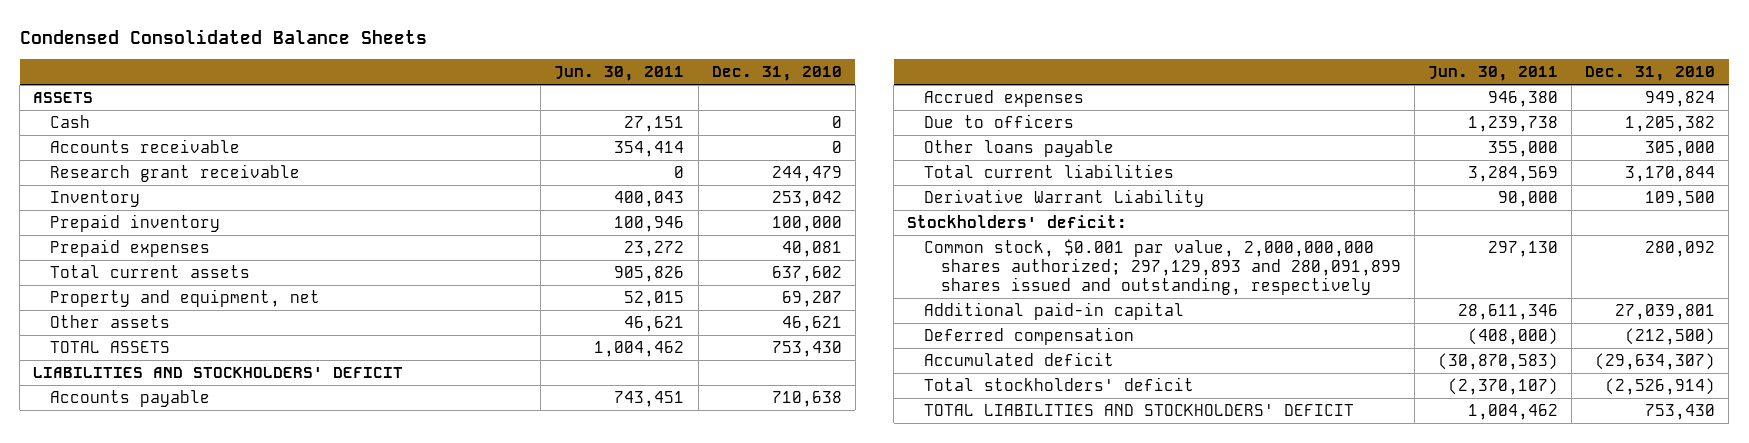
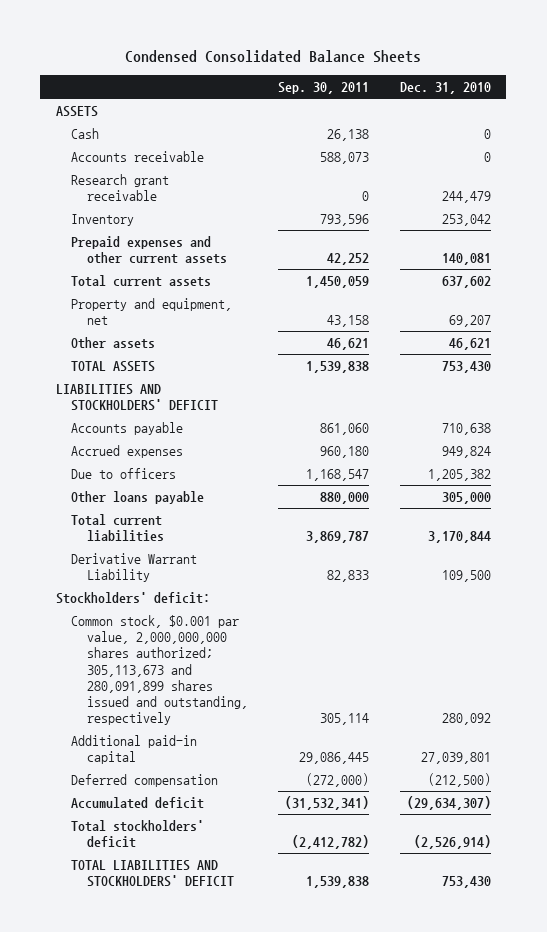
[554,65,685,81] Jun. 30, 2011 -> none
none -> [278,82,370,95] Sep. 30, 2011
[50,213,221,232] Prepaid inventory -> none
[50,238,211,257] Prepaid expenses -> [71,235,227,265] Prepaid expenses and other current assets
[781,240,842,257] 40,081 -> [441,253,491,266] 140,081
[924,238,1402,296] Common stock, $0.001 par value, 2,000,000,000 shares authorized; 297,129,893 and 280,091,899 shares issued and outstanding, respectively -> [71,614,248,726] Common stock, $0.001 par value, 2,000,000,000 shares authorized; 305,113,673 and 280,091,899 shares issued and outstanding, respectively

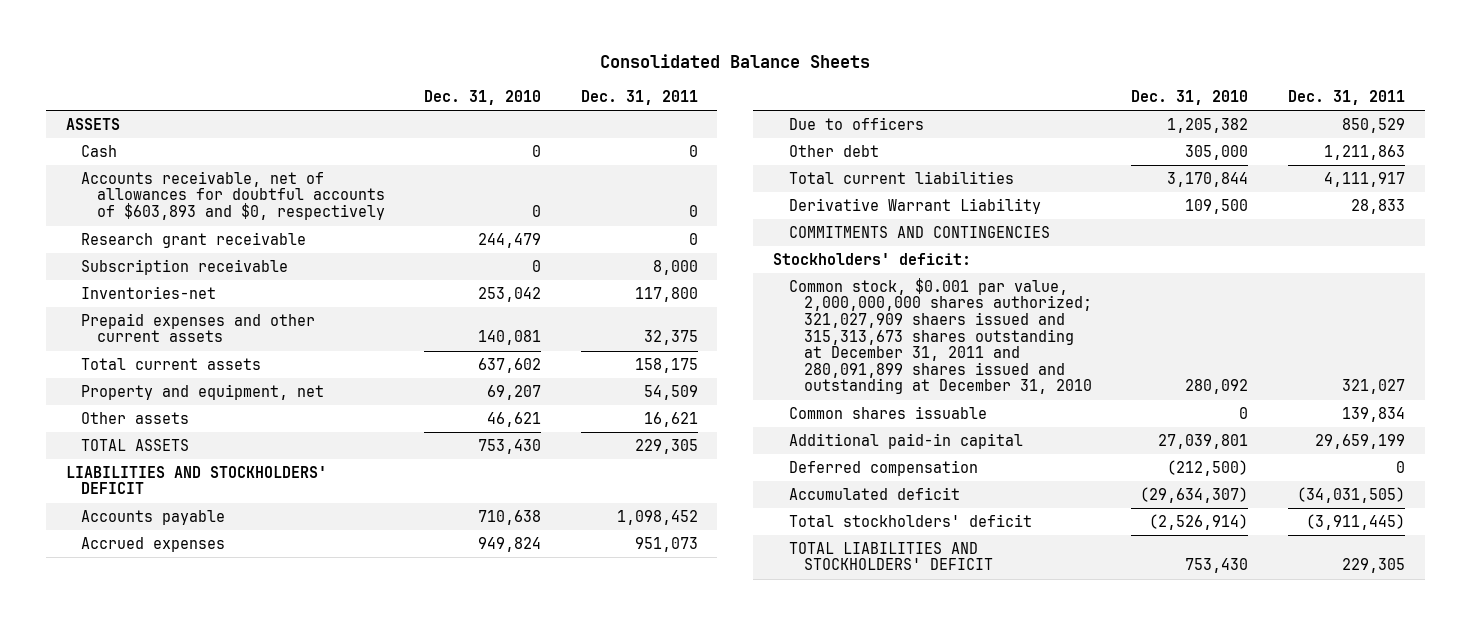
[125,50,422,64] Condensed Consolidated Balance Sheets -> [600,54,871,69] Consolidated Balance Sheets
[278,82,370,95] Sep. 30, 2011 -> none
none -> [580,89,698,105] Dec. 31, 2011
[71,150,205,162] Accounts receivable -> [81,170,385,221] Accounts receivable, net of allowances for doubtful accounts of $603,893 and $0, respectively
none -> [81,258,289,275] Subscription receivable
[71,213,135,226] Inventory -> [81,285,217,299] Inventories-net
[71,490,205,504] Other loans payable -> [788,144,879,157] Other debt
none -> [788,225,1050,238] COMMITMENTS AND CONTINGENCIES
[71,614,248,726] Common stock, $0.001 par value, 2,000,000,000 shares authorized; 305,113,673 and 280,091,899 shares issued and outstanding, respectively -> [788,277,1092,395] Common stock, $0.001 par value, 2,000,000,000 shares authorized; 321,027,909 shaers issued and 315,313,673 shares outstanding at December 31, 2011 and 280,091,899 shares issued and outstanding at December 31, 2010
none -> [788,405,987,419] Common shares issuable

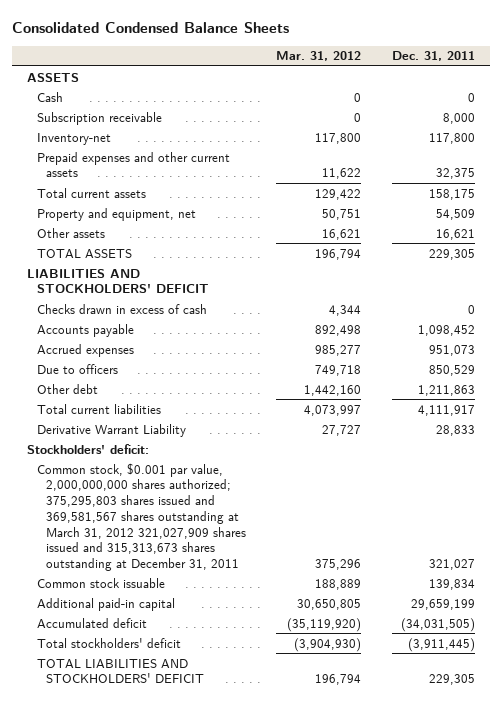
[600,54,871,69] Consolidated Balance Sheets -> [12,21,290,33] Consolidated Condensed Balance Sheets
[424,89,542,105] Dec. 31, 2010 -> none
none -> [276,51,362,62] Mar. 31, 2012
[81,170,385,221] Accounts receivable, net of allowances for doubtful accounts of $603,893 and $0, respectively -> none
[81,231,307,248] Research grant receivable -> none
[81,285,217,299] Inventories-net -> [36,132,111,145] Inventory-net
none -> [36,303,207,314] Checks drawn in excess of cash
[788,225,1050,238] COMMITMENTS AND CONTINGENCIES -> none
[788,277,1092,395] Common stock, $0.001 par value, 2,000,000,000 shares authorized; 321,027,909 shaers issued and 315,313,673 shares outstanding at December 31, 2011 and 280,091,899 shares issued and outstanding at December 31, 2010 -> [36,462,247,572] Common stock, $0.001 par value, 2,000,000,000 shares authorized; 375,295,803 shares issued and 369,581,567 shares outstanding at March 31, 2012 321,027,909 shares issued and 315,313,673 shares outstanding at December 31, 2011
[788,405,987,419] Common shares issuable -> [36,577,165,588] Common stock issuable
[788,459,978,476] Deferred compensation -> none

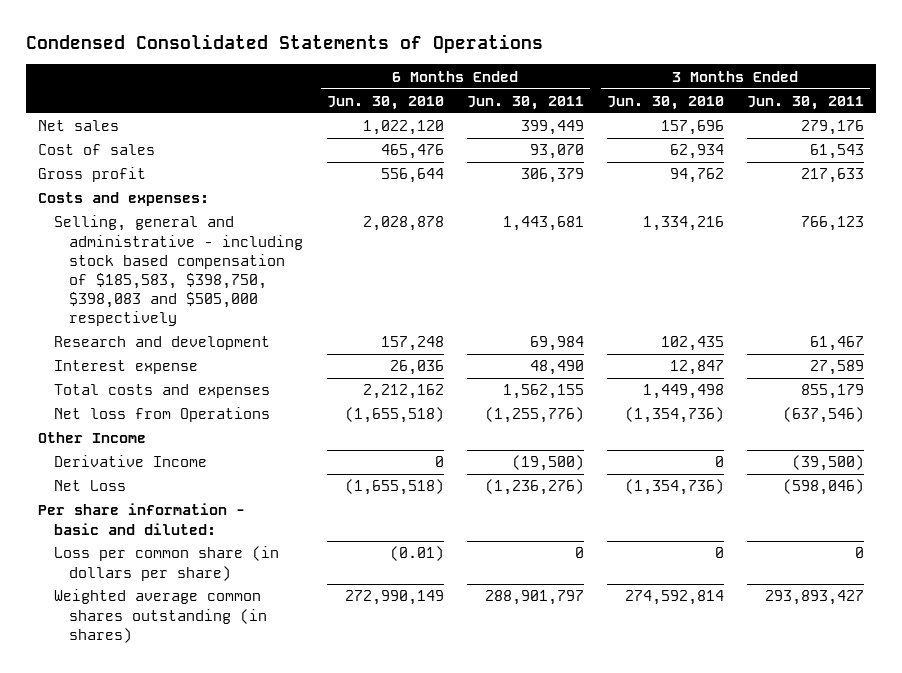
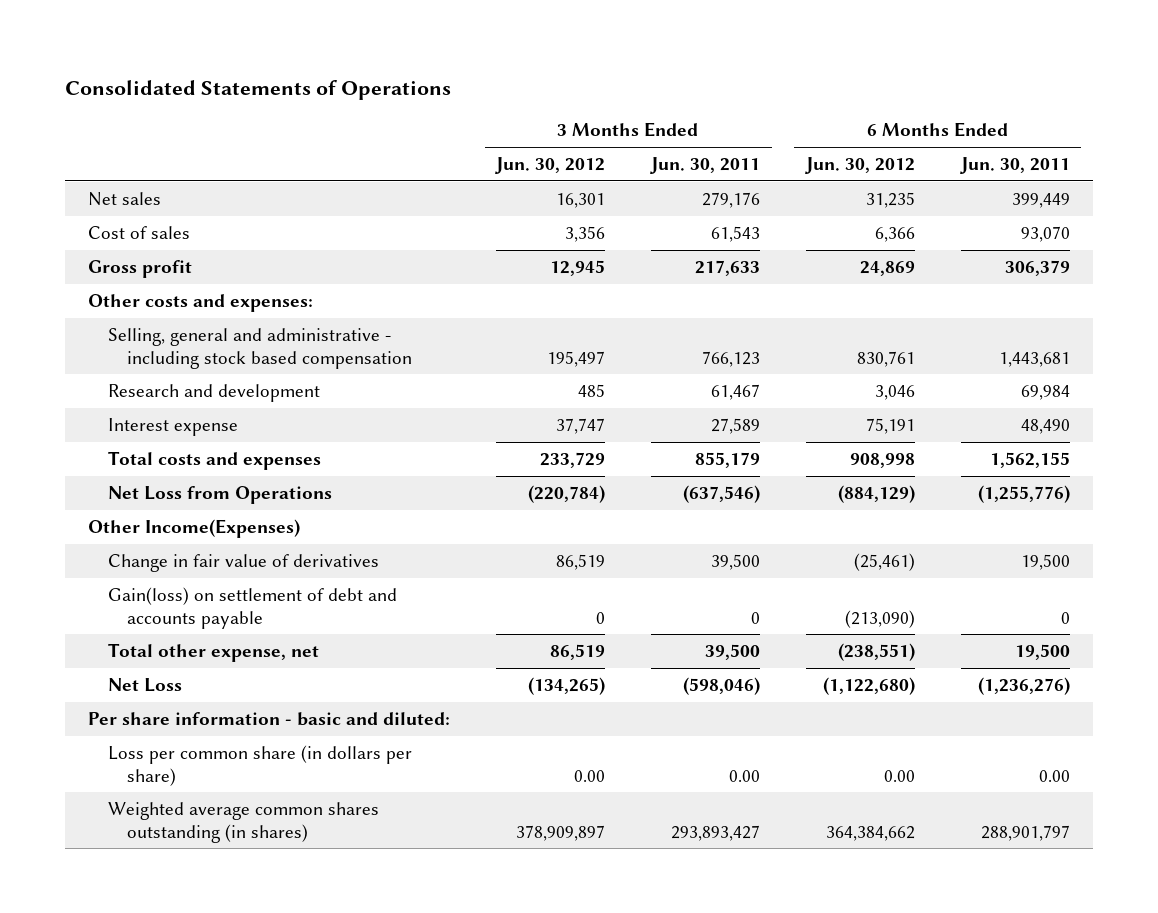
[26,34,544,54] Condensed Consolidated Statements of Operations -> [65,79,452,100] Consolidated Statements of Operations
[326,95,444,110] Jun. 30, 2010 -> none
[606,95,724,110] Jun. 30, 2010 -> none
none -> [495,157,606,175] Jun. 30, 2012
none -> [804,157,915,175] Jun. 30, 2012
[37,192,209,207] Costs and expenses: -> [88,293,314,312] Other costs and expenses:
[53,215,304,327] Selling, general and administrative - including stock based compensation of $185,583, $398,750, $398,083 and $505,000 respectively -> [107,327,413,369] Selling, general and administrative - including stock based compensation
[53,455,207,468] Derivative Income -> none
[53,407,270,423] Net loss from Operations -> [107,485,332,504] Net Loss from Operations
[37,432,146,444] Other Income -> [88,518,301,538] Other Income(Expenses)
none -> [107,553,379,572] Change in fair value of derivatives
none -> [107,586,397,629] Gain(loss) on settlement of debt and accounts payable
none -> [107,642,319,662] Total other expense, net
[574,547,584,559] 0 -> [1038,769,1070,782] 0.00
[855,547,865,559] 0 -> [729,769,761,782] 0.00

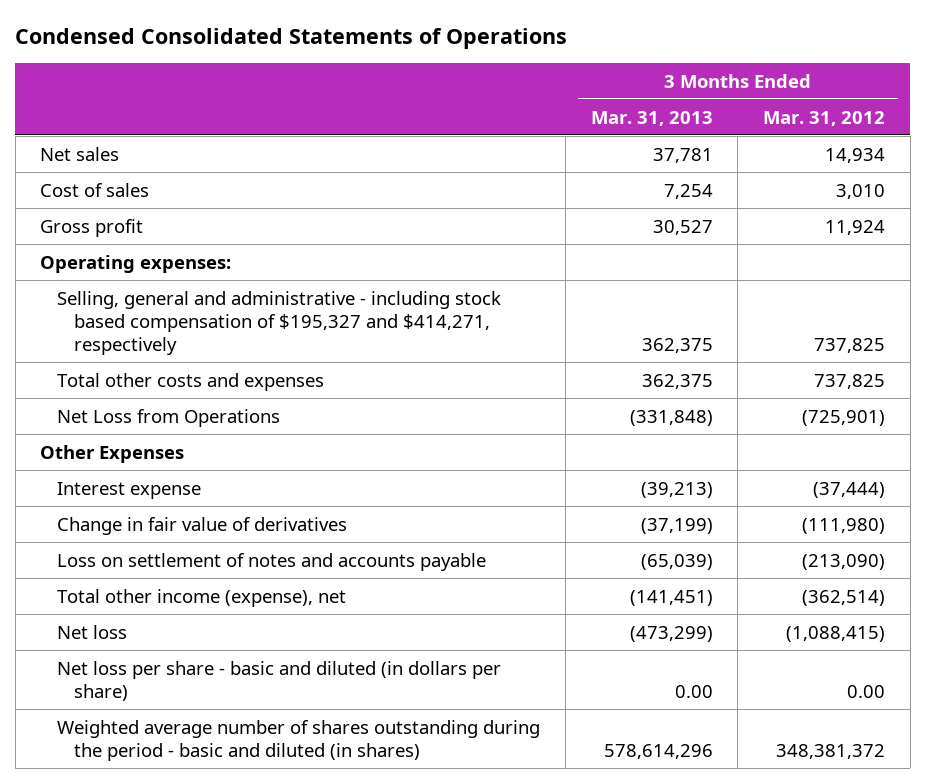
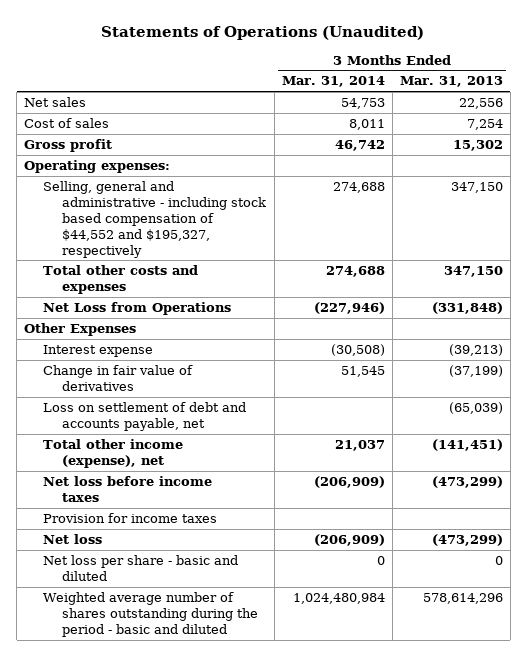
[15,28,568,50] Condensed Consolidated Statements of Operations -> [101,25,425,40] Statements of Operations (Unaudited)
[762,110,885,126] Mar. 31, 2012 -> none
none -> [281,76,385,88] Mar. 31, 2014
[652,147,713,163] 37,781 -> [458,98,503,110] 22,556
[652,219,713,235] 30,527 -> [452,140,503,152] 15,302
[57,290,502,355] Selling, general and administrative - including stock based compensation of $195,327 and $414,271, respectively -> [43,181,267,258] Selling, general and administrative - including stock based compensation of $44,552 and $195,327, respectively
[641,337,713,353] 362,375 -> [450,182,503,194] 347,150
[641,373,713,389] 362,375 -> [443,266,503,278] 347,150
[57,552,487,571] Loss on settlement of notes and accounts payable -> [43,402,247,431] Loss on settlement of debt and accounts payable, net
none -> [43,476,213,502] Net loss before income taxes
none -> [43,513,218,524] Provision for income taxes
[57,660,502,701] Net loss per share - basic and diluted (in dollars per share) -> [43,555,239,581] Net loss per share - basic and diluted
[674,684,713,698] 0.00 -> [494,556,503,566] 0
[57,719,541,761] Weighted average number of shares outstanding during the period - basic and diluted (in shares) -> [43,592,259,637] Weighted average number of shares outstanding during the period - basic and diluted

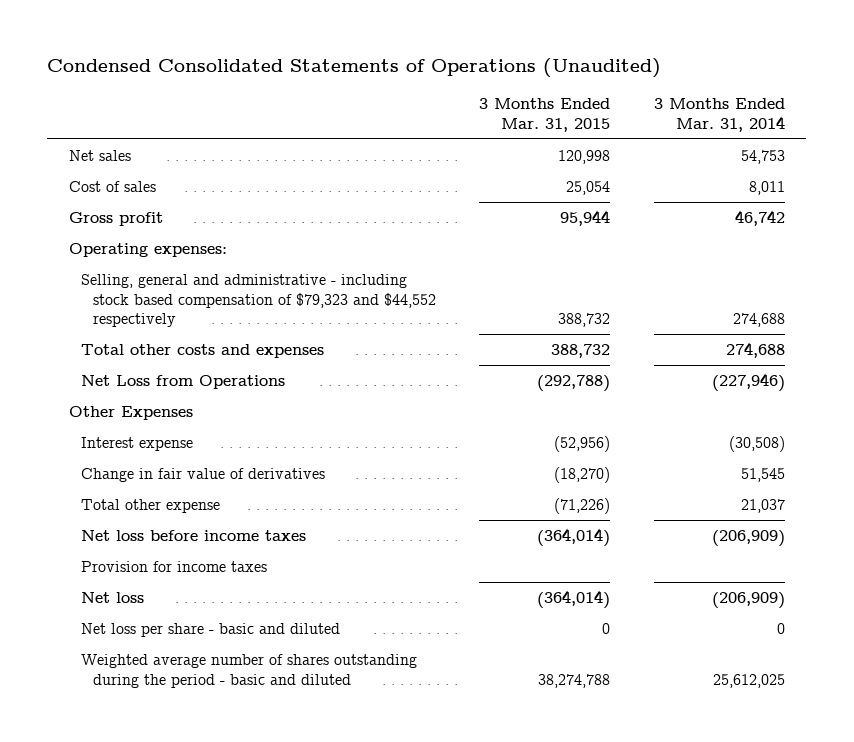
[101,25,425,40] Statements of Operations (Unaudited) -> [47,58,662,79] Condensed Consolidated Statements of Operations (Unaudited)
[399,76,503,88] Mar. 31, 2013 -> none
none -> [479,98,611,132] 3 Months Ended Mar. 31, 2015
[43,181,267,258] Selling, general and administrative - including stock based compensation of $44,552 and $195,327, respectively -> [80,274,437,327] Selling, general and administrative - including stock based compensation of $79,323 and $44,552 respectively
[43,402,247,431] Loss on settlement of debt and accounts payable, net -> none
[43,439,184,468] Total other income (expense), net -> [80,499,220,514] Total other expense
[292,593,385,605] 1,024,480,984 -> [712,673,785,688] 25,612,025

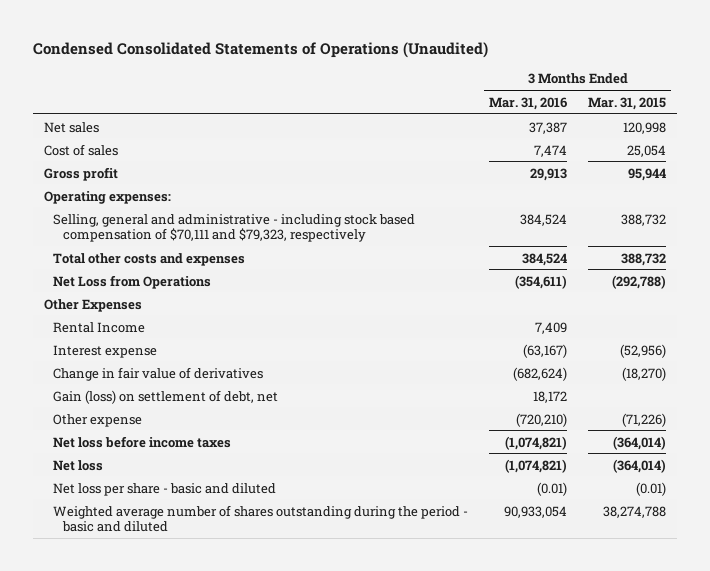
[653,98,785,132] 3 Months Ended Mar. 31, 2014 -> none
none -> [489,96,568,110] Mar. 31, 2016
[80,274,437,327] Selling, general and administrative - including stock based compensation of $79,323 and $44,552 respectively -> [53,213,416,243] Selling, general and administrative - including stock based compensation of $70,111 and $79,323, respectively
none -> [53,321,146,333] Rental Income
none -> [53,389,279,404] Gain (loss) on settlement of debt, net
[80,499,220,514] Total other expense -> [53,413,143,427] Other expense
[80,561,267,573] Provision for income taxes -> none
[602,623,611,635] 0 -> [636,481,667,496] (0.01)

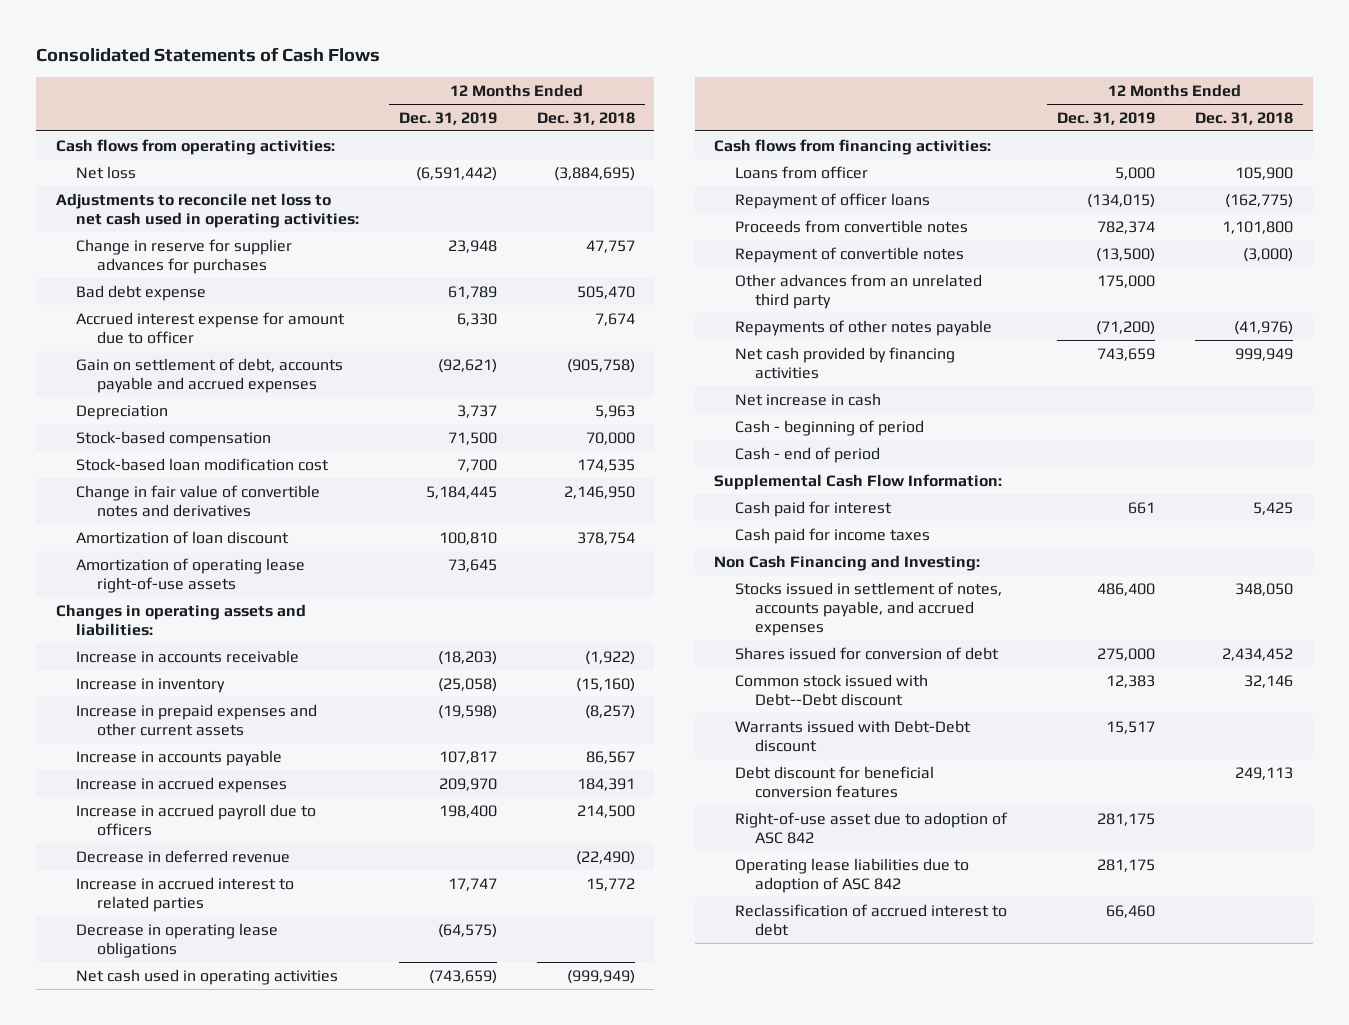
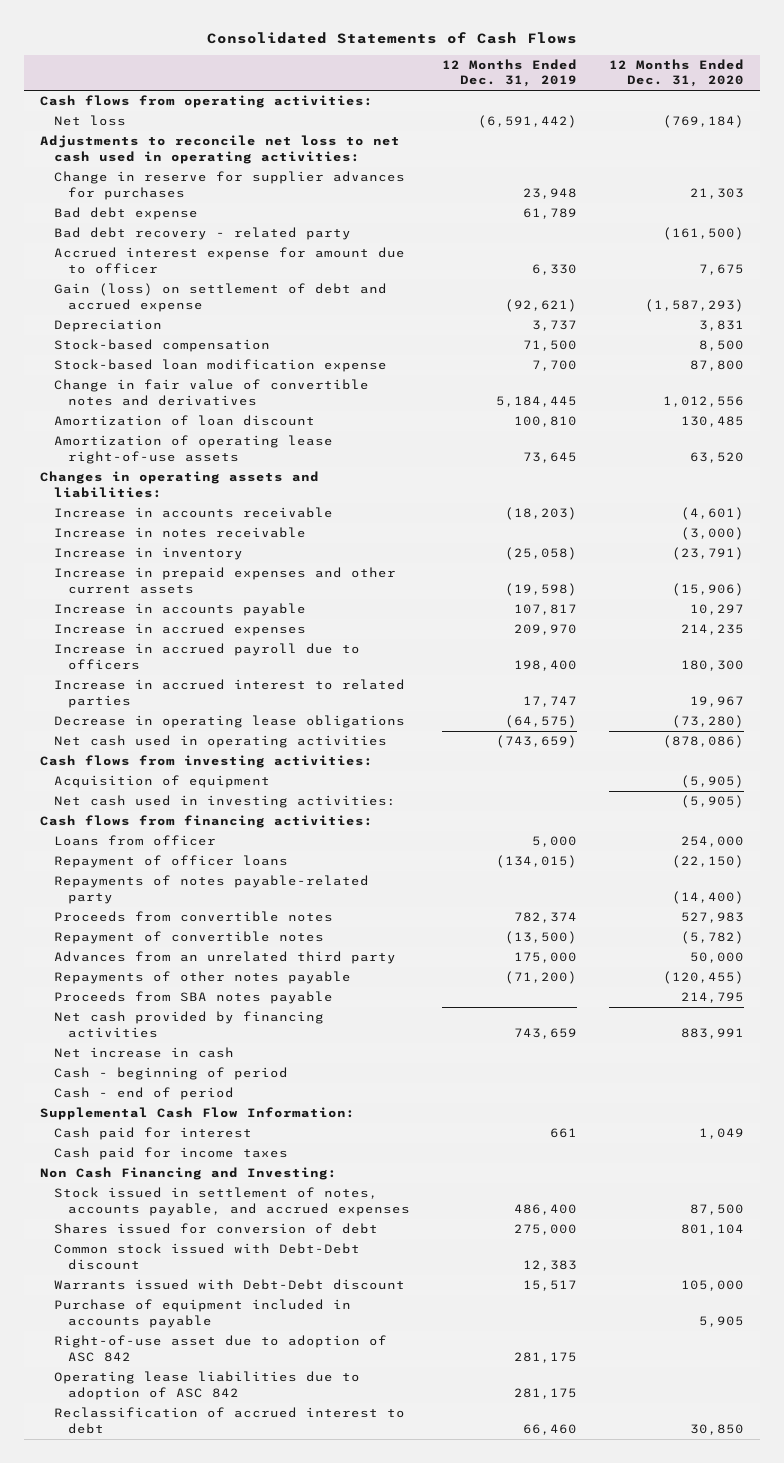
[536,111,635,125] Dec. 31, 2018 -> none
none -> [609,58,745,88] 12 Months Ended Dec. 31, 2020
none -> [54,227,352,241] Bad debt recovery - related party
[76,357,344,393] Gain on settlement of debt, accounts payable and accrued expenses -> [54,283,388,312] Gain (loss) on settlement of debt and accrued expense
[76,457,330,471] Stock-based loan modification cost -> [54,359,388,373] Stock-based loan modification expense
none -> [54,527,307,539] Increase in notes receivable
[76,849,291,863] Decrease in deferred revenue -> none
none -> [40,755,374,769] Cash flows from investing activities:
none -> [54,775,271,789] Acquisition of equipment
none -> [54,795,397,809] Net cash used in investing activities:
none -> [54,875,370,904] Repayments of notes payable-related party
[734,273,982,309] Other advances from an unrelated third party -> [54,951,397,965] Advances from an unrelated third party
none -> [54,991,334,1005] Proceeds from SBA notes payable
[734,581,1002,636] Stocks issued in settlement of notes, accounts payable, and accrued expenses -> [54,1187,411,1216] Stock issued in settlement of notes, accounts payable, and accrued expenses
[734,673,928,706] Common stock issued with Debt--Debt discount -> [54,1243,361,1270] Common stock issued with Debt-Debt discount
[734,765,934,798] Debt discount for beneficial conversion features -> none
none -> [54,1299,352,1328] Purchase of equipment included in accounts payable

